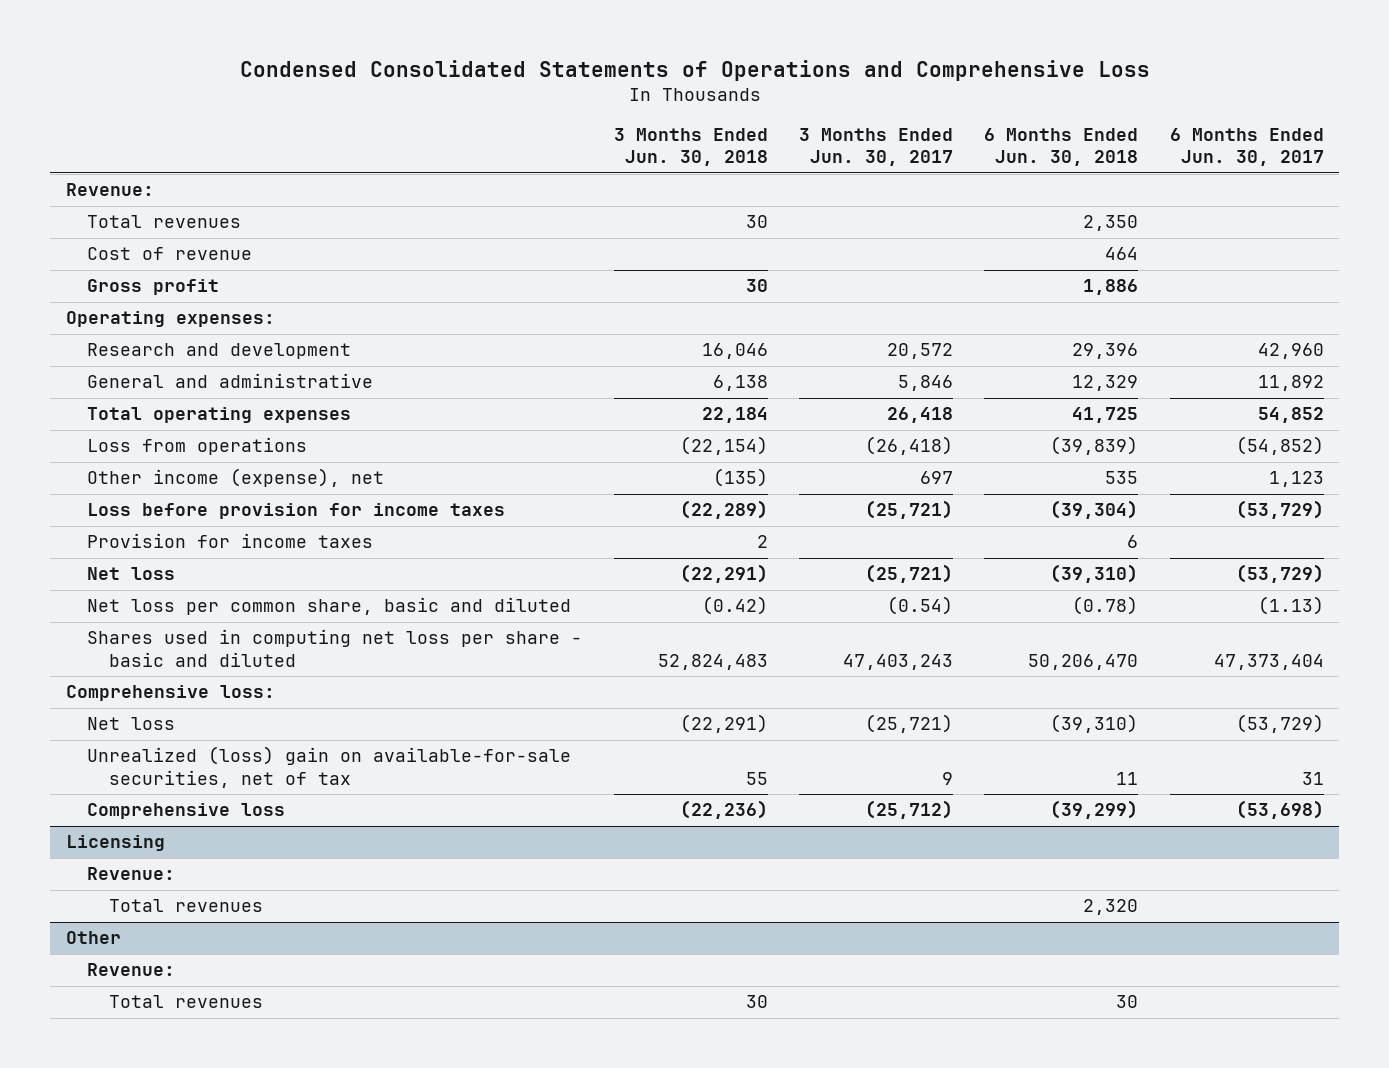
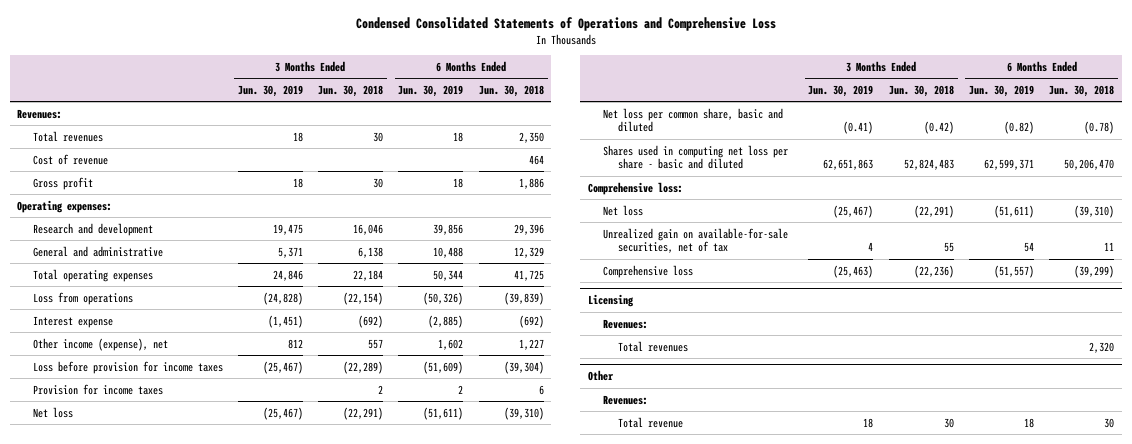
[799,127,954,167] 3 Months Ended Jun. 30, 2017 -> none
[1169,127,1324,167] 6 Months Ended Jun. 30, 2017 -> none
none -> [237,84,303,97] Jun. 30, 2019
none -> [398,84,464,97] Jun. 30, 2019
[65,183,154,197] Revenue: -> [17,108,63,119] Revenues:
none -> [32,315,113,328] Interest expense
[712,468,768,488] (135) -> [368,338,384,349] 557
[1105,471,1139,485] 535 -> [518,338,544,350] 1,227
[87,746,572,788] Unrealized (loss) gain on available-for-sale securities, net of tax -> [603,227,789,254] Unrealized gain on available-for-sale securities, net of tax
[87,867,176,881] Revenue: -> [603,318,649,329] Revenues:
[109,995,264,1009] Total revenues -> none
[87,963,176,977] Revenue: -> [603,394,649,405] Revenues:
none -> [618,416,684,428] Total revenue

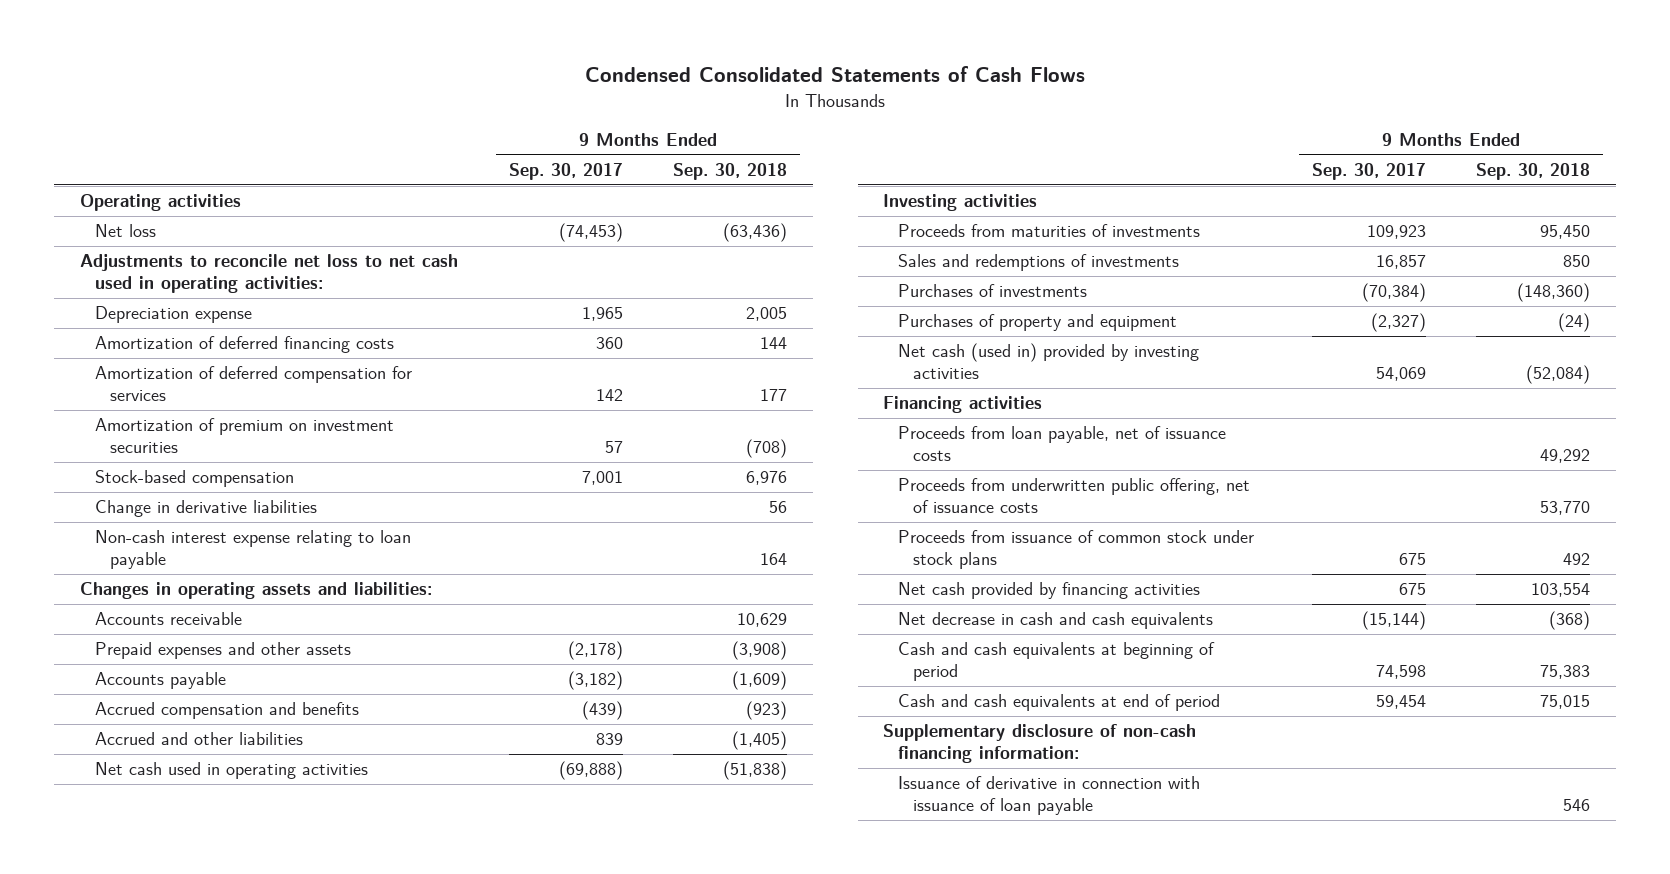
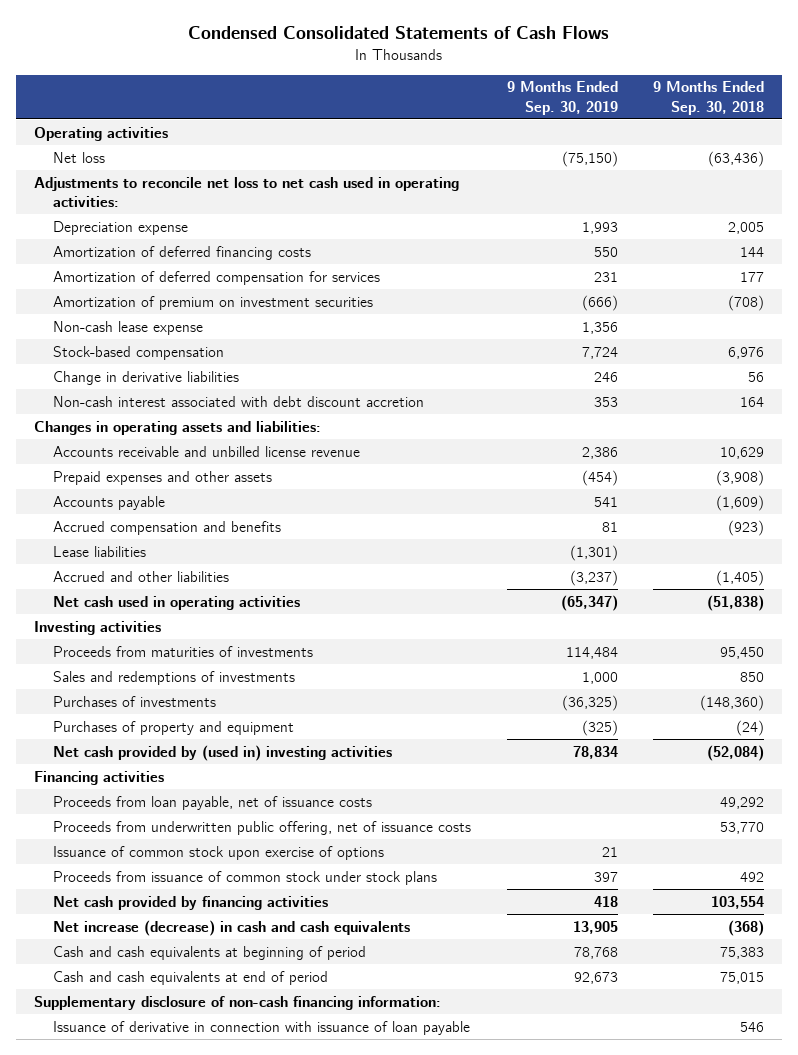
[508,163,623,181] Sep. 30, 2017 -> none
none -> [506,81,618,115] 9 Months Ended Sep. 30, 2019
none -> [52,320,203,335] Non-cash lease expense
[94,530,411,570] Non-cash interest expense relating to loan payable -> [52,395,424,407] Non-cash interest associated with debt discount accretion
[94,612,242,626] Accounts receivable -> [52,445,360,457] Accounts receivable and unbilled license revenue
none -> [52,545,146,557] Lease liabilities
[897,343,1199,380] Net cash (used in) provided by investing activities -> [52,744,392,761] Net cash provided by (used in) investing activities
none -> [52,845,384,860] Issuance of common stock upon exercise of options
[897,612,1213,630] Net decrease in cash and cash equivalents -> [52,919,410,936] Net increase (decrease) in cash and cash equivalents

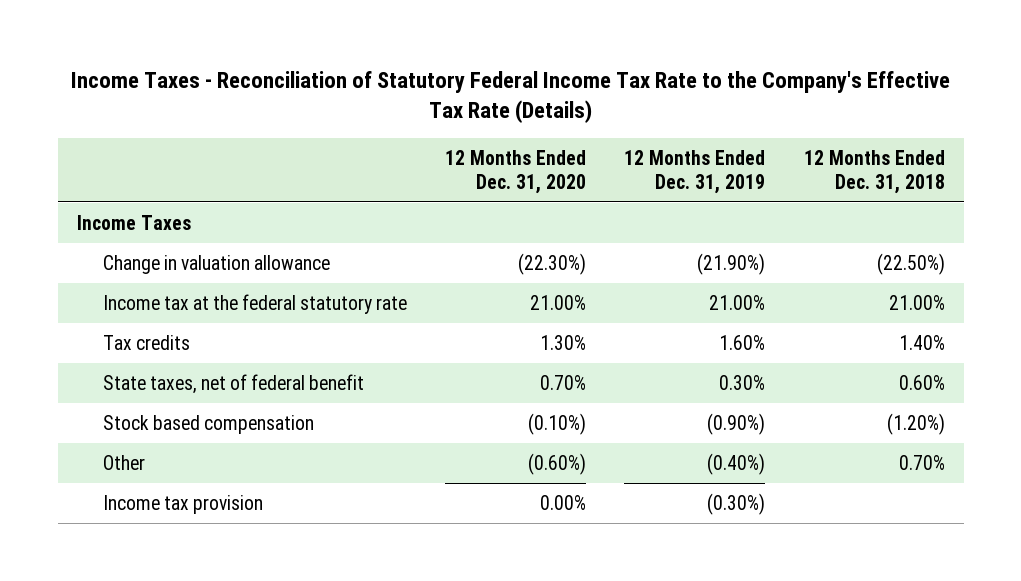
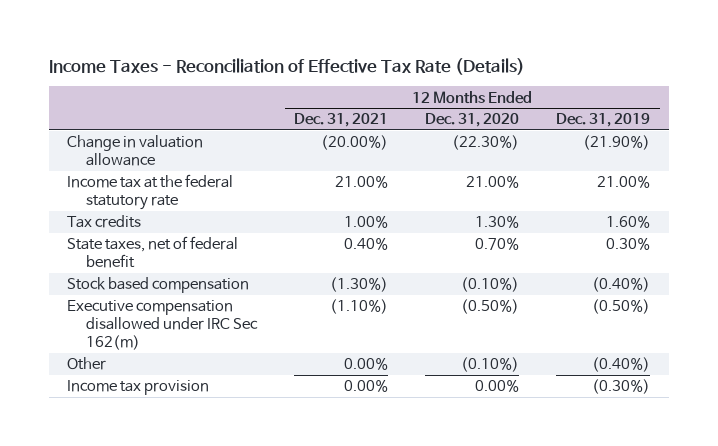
[70,70,950,124] Income Taxes - Reconciliation of Statutory Federal Income Tax Rate to the Company's Effective Tax Rate (Details) -> [48,57,525,75] Income Taxes - Reconciliation of Effective Tax Rate (Details)
[803,149,945,195] 12 Months Ended Dec. 31, 2018 -> none
none -> [293,113,388,128] Dec. 31, 2021
[76,214,191,230] Income Taxes -> none
[707,412,766,435] (0.90%) -> [592,277,651,293] (0.40%)
none -> [67,300,258,351] Executive compensation disallowed under IRC Sec 162(m)
[528,452,587,475] (0.60%) -> [461,357,520,373] (0.10%)

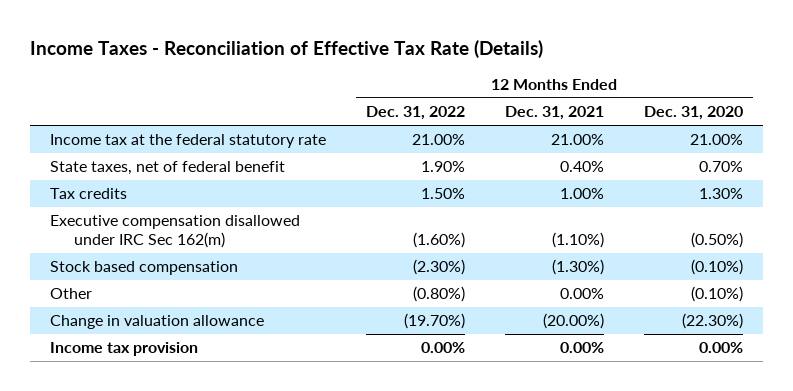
[556,113,651,128] Dec. 31, 2019 -> none
none -> [365,106,465,121] Dec. 31, 2022
[67,215,142,229] Tax credits -> [49,188,127,200] Tax credits
[67,277,250,294] Stock based compensation -> [49,261,238,276] Stock based compensation
[67,135,204,167] Change in valuation allowance -> [49,315,264,330] Change in valuation allowance

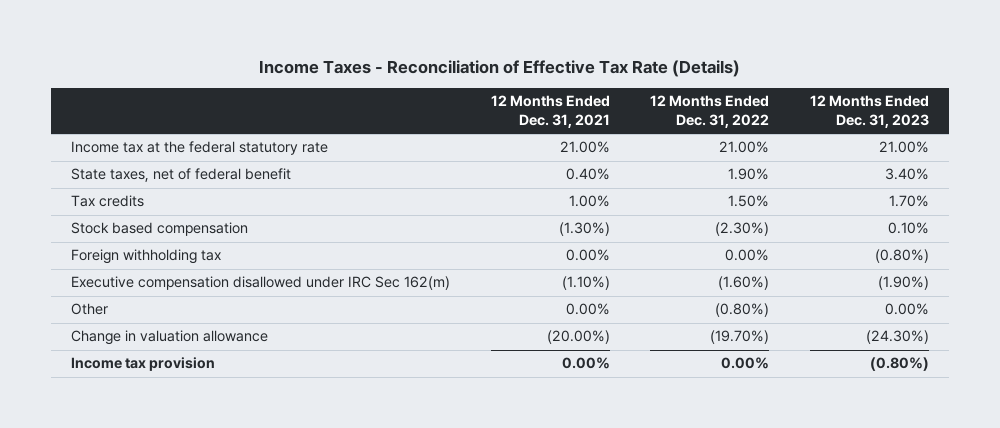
[644,106,744,121] Dec. 31, 2020 -> none
none -> [809,95,929,129] 12 Months Ended Dec. 31, 2023
none -> [70,249,221,265] Foreign withholding tax
[49,215,300,249] Executive compensation disallowed under IRC Sec 162(m) -> [70,276,450,291] Executive compensation disallowed under IRC Sec 162(m)

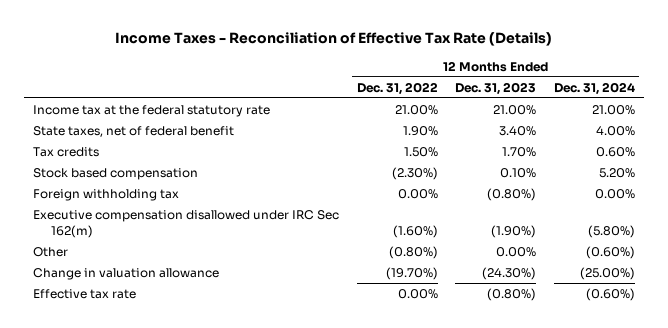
[490,95,610,129] 12 Months Ended Dec. 31, 2021 -> none
none -> [553,81,635,95] Dec. 31, 2024
[70,357,215,372] Income tax provision -> [33,289,137,300] Effective tax rate

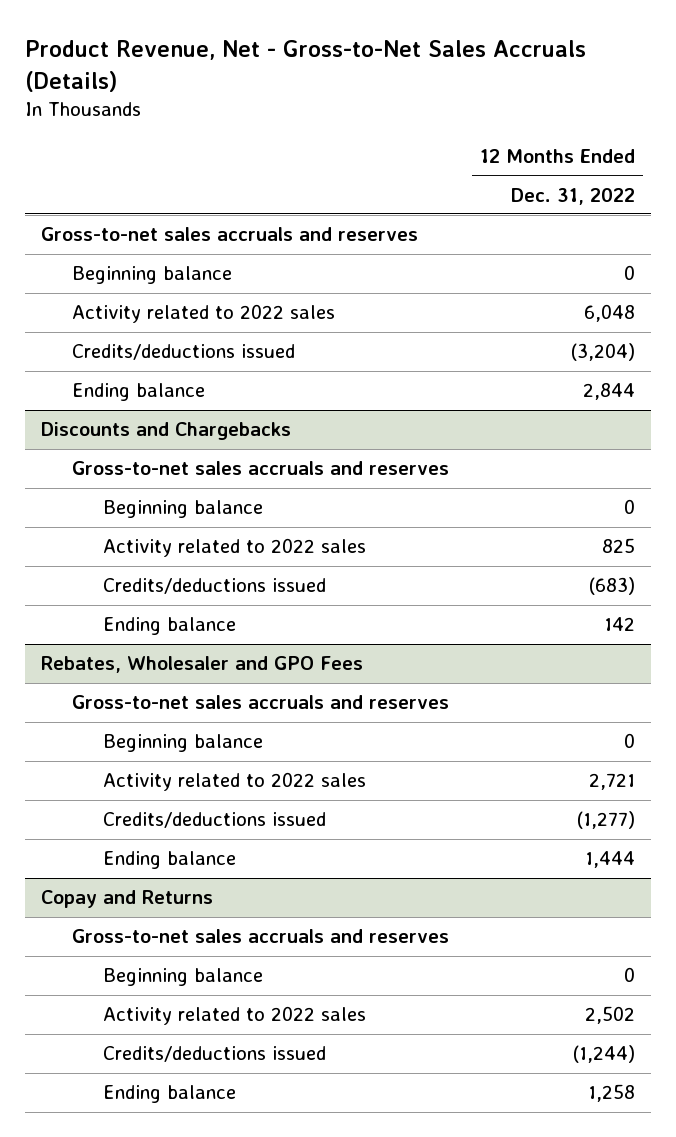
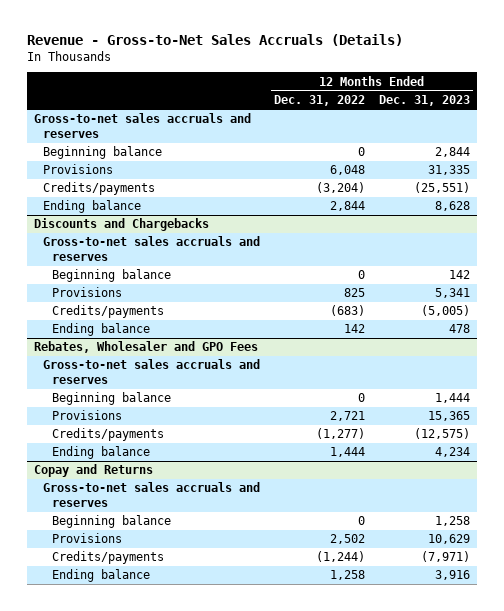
[24,39,586,92] Product Revenue, Net - Gross-to-Net Sales Accruals (Details) -> [27,34,404,47] Revenue - Gross-to-Net Sales Accruals (Details)
none -> [378,95,470,107] Dec. 31, 2023
[71,304,335,324] Activity related to 2022 sales -> [43,164,114,175] Provisions
[71,344,295,361] Credits/deductions issued -> [43,182,156,196] Credits/payments
[102,538,366,558] Activity related to 2022 sales -> [52,287,123,298] Provisions
[102,578,326,595] Credits/deductions issued -> [52,305,165,319] Credits/payments
[102,772,366,792] Activity related to 2022 sales -> [52,410,123,421] Provisions
[102,812,326,829] Credits/deductions issued -> [52,428,165,442] Credits/payments
[102,1006,366,1026] Activity related to 2022 sales -> [52,533,123,544] Provisions
[102,1046,326,1063] Credits/deductions issued -> [52,551,165,565] Credits/payments

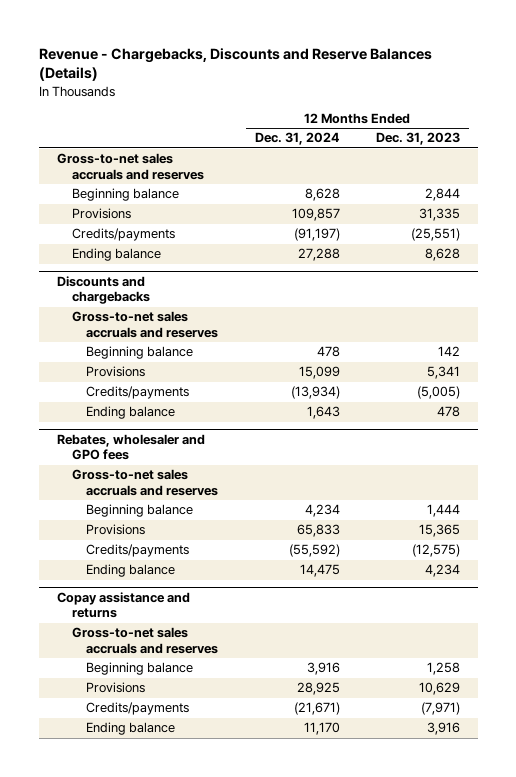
[27,34,404,47] Revenue - Gross-to-Net Sales Accruals (Details) -> [38,47,432,82] Revenue - Chargebacks, Discounts and Reserve Balances (Details)
[273,95,365,107] Dec. 31, 2022 -> none
none -> [254,132,340,146] Dec. 31, 2024
[34,218,210,232] Discounts and Chargebacks -> [56,276,150,305] Discounts and chargebacks
[34,341,259,354] Rebates, Wholesaler and GPO Fees -> [56,434,205,461] Rebates, wholesaler and GPO fees
[34,464,154,478] Copay and Returns -> [56,592,190,619] Copay assistance and returns

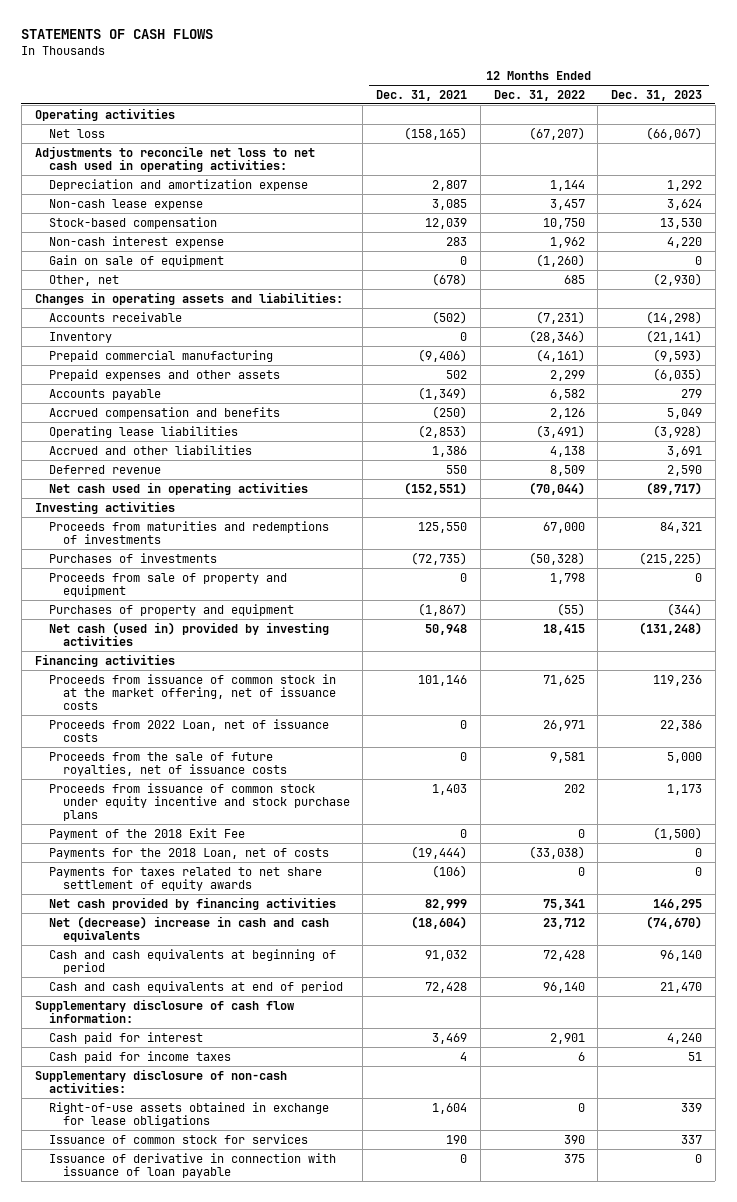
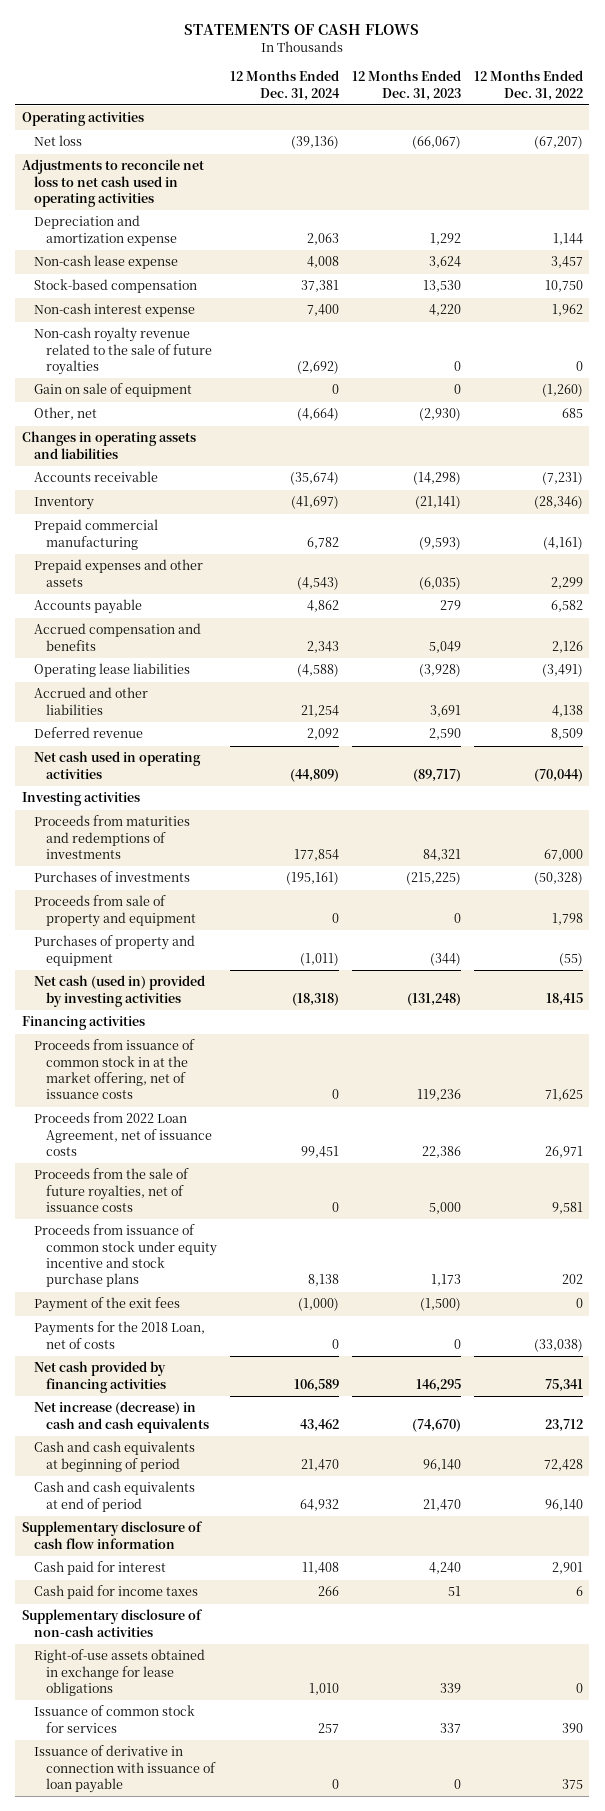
[376,89,468,101] Dec. 31, 2021 -> none
none -> [229,70,340,101] 12 Months Ended Dec. 31, 2024
[34,145,315,172] Adjustments to reconcile net loss to net cash used in operating activities: -> [21,159,204,208] Adjustments to reconcile net loss to net cash used in operating activities
none -> [33,327,212,376] Non-cash royalty revenue related to the sale of future royalties
[34,291,343,305] Changes in operating assets and liabilities: -> [21,431,196,459] Changes in operating assets and liabilities
[48,718,329,742] Proceeds from 2022 Loan, net of issuance costs -> [33,1112,212,1157] Proceeds from 2022 Loan Agreement, net of issuance costs
[48,827,245,840] Payment of the 2018 Exit Fee -> [33,1297,180,1313] Payment of the exit fees
[48,866,322,891] Payments for taxes related to net share settlement of equity awards -> none
[48,915,329,942] Net (decrease) increase in cash and cash equivalents -> [33,1401,209,1433] Net increase (decrease) in cash and cash equivalents
[34,998,295,1023] Supplementary disclosure of cash flow information: -> [21,1521,203,1549] Supplementary disclosure of cash flow information
[34,1068,287,1093] Supplementary disclosure of non-cash activities: -> [21,1609,203,1637] Supplementary disclosure of non-cash activities

